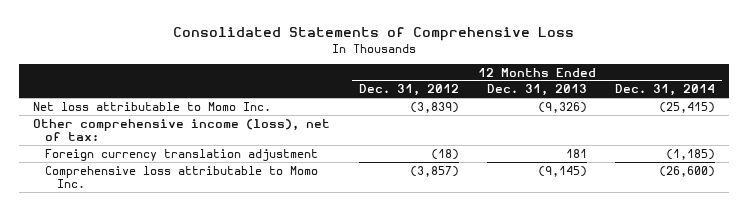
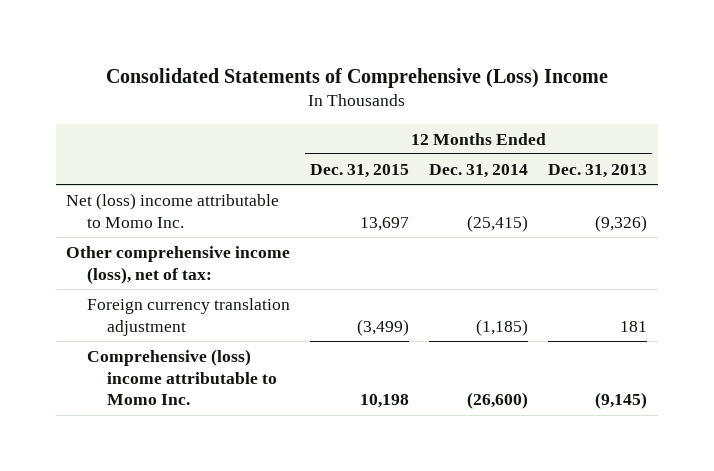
[173,27,575,42] Consolidated Statements of Comprehensive Loss -> [105,68,608,89] Consolidated Statements of Comprehensive (Loss) Income
[358,84,459,97] Dec. 31, 2012 -> none
none -> [310,163,410,178] Dec. 31, 2015
[33,101,272,111] Net loss attributable to Momo Inc. -> [66,192,280,228] Net (loss) income attributable to Momo Inc.
[44,165,318,189] Comprehensive loss attributable to Momo Inc. -> [86,348,278,406] Comprehensive (loss) income attributable to Momo Inc.

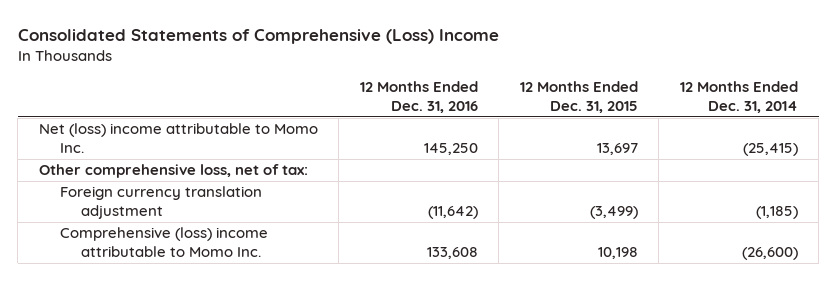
[548,163,648,178] Dec. 31, 2013 -> none
none -> [359,81,478,114] 12 Months Ended Dec. 31, 2016
[66,245,291,284] Other comprehensive income (loss), net of tax: -> [38,164,308,179] Other comprehensive loss, net of tax:

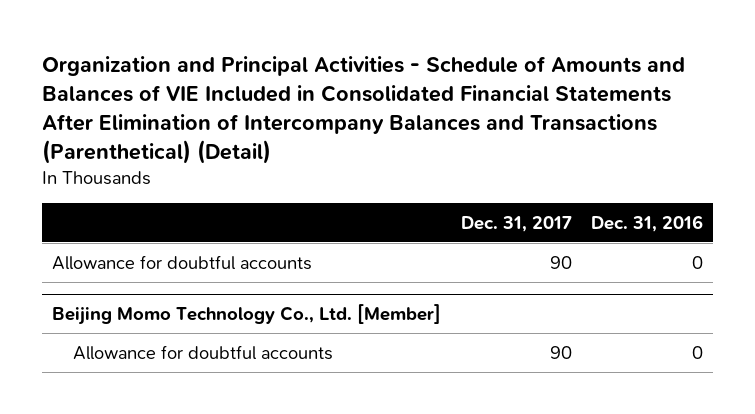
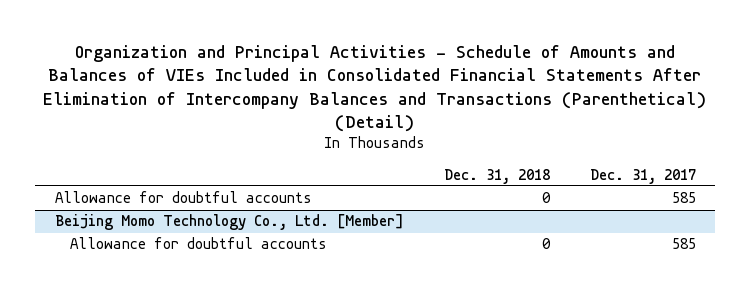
[42,55,686,164] Organization and Principal Activities - Schedule of Amounts and Balances of VIE Included in Consolidated Financial Statements After Elimination of Intercompany Balances and Transactions (Parenthetical) (Detail) -> [43,45,707,133] Organization and Principal Activities - Schedule of Amounts and Balances of VIEs Included in Consolidated Financial Statements After Elimination of Intercompany Balances and Transactions (Parenthetical) (Detail)
[591,214,704,232] Dec. 31, 2016 -> none
none -> [443,168,550,184] Dec. 31, 2018
[549,255,572,269] 90 -> [671,192,696,204] 585
[549,345,572,359] 90 -> [671,238,696,250] 585

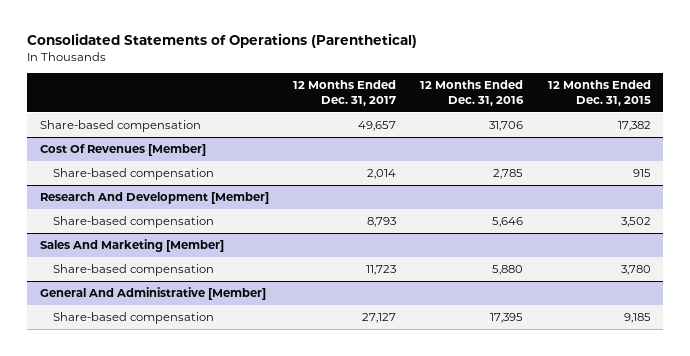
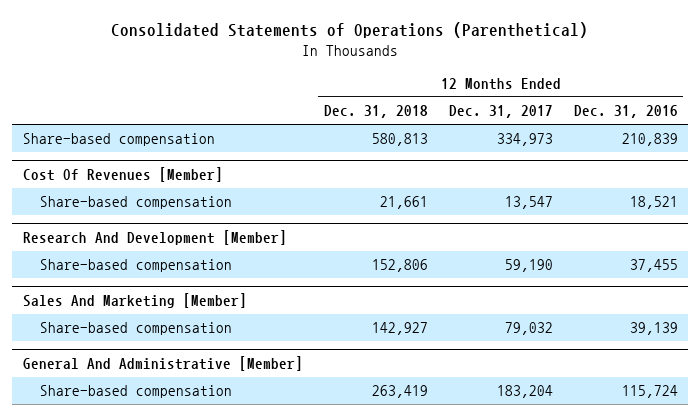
[547,79,651,106] 12 Months Ended Dec. 31, 2015 -> none
none -> [323,105,428,119] Dec. 31, 2018
[357,121,396,132] 49,657 -> [496,133,553,147] 334,973
[489,121,524,132] 31,706 -> [621,133,678,147] 210,839
[366,169,396,180] 2,014 -> [504,196,553,210] 13,547
[493,169,524,180] 2,785 -> [629,196,678,210] 18,521
[366,217,396,228] 8,793 -> [504,259,553,273] 59,190
[492,217,524,228] 5,646 -> [629,259,678,273] 37,455
[365,265,396,276] 11,723 -> [504,322,553,336] 79,032
[492,265,524,276] 5,880 -> [629,322,678,336] 39,139
[361,313,396,324] 27,127 -> [496,385,553,399] 183,204
[490,313,524,324] 17,395 -> [621,385,678,399] 115,724

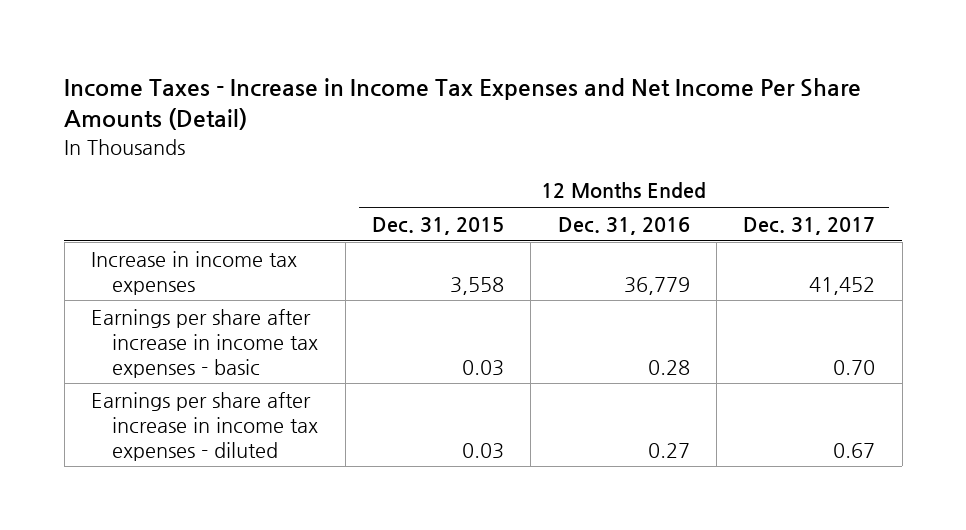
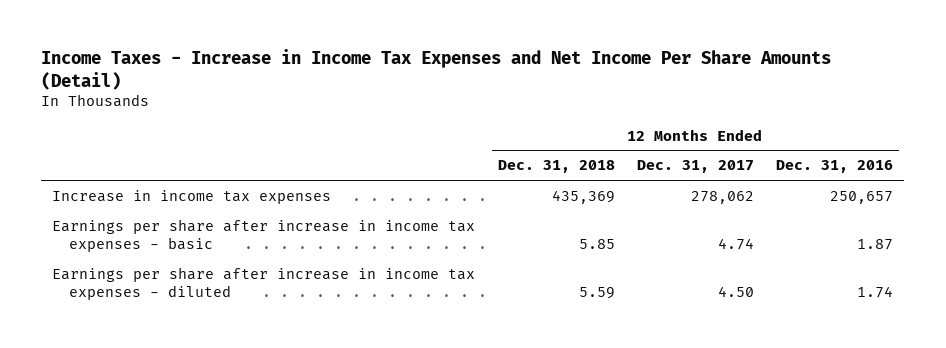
[371,216,504,235] Dec. 31, 2015 -> none
none -> [497,160,615,174] Dec. 31, 2018
[623,276,690,295] 36,779 -> [830,190,894,204] 250,657
[809,276,876,295] 41,452 -> [690,190,754,204] 278,062
[647,359,690,375] 0.28 -> [857,239,894,251] 1.87
[833,359,876,375] 0.70 -> [717,238,754,251] 4.74
[647,442,690,458] 0.27 -> [857,286,894,299] 1.74
[833,442,876,458] 0.67 -> [717,286,754,298] 4.50

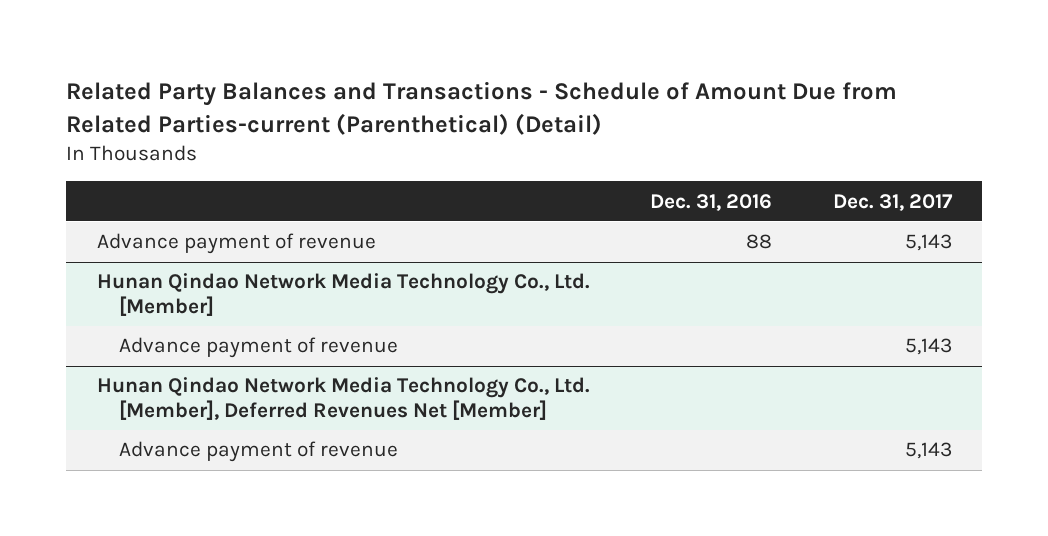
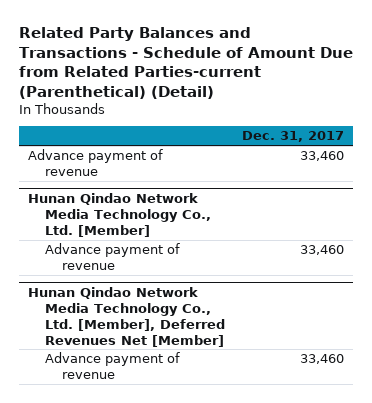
[650,193,773,211] Dec. 31, 2016 -> none
[904,234,952,252] 5,143 -> [300,151,345,162] 33,460
[904,338,952,356] 5,143 -> [300,245,345,256] 33,460
[904,442,952,460] 5,143 -> [300,354,345,365] 33,460

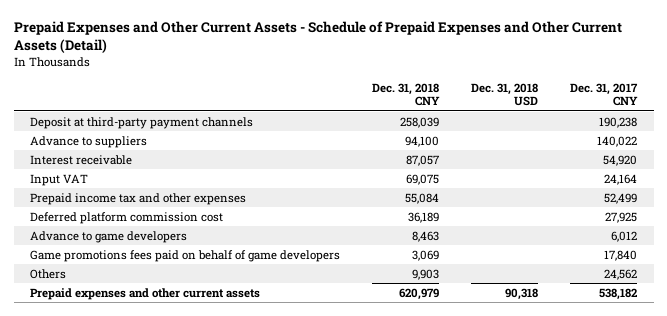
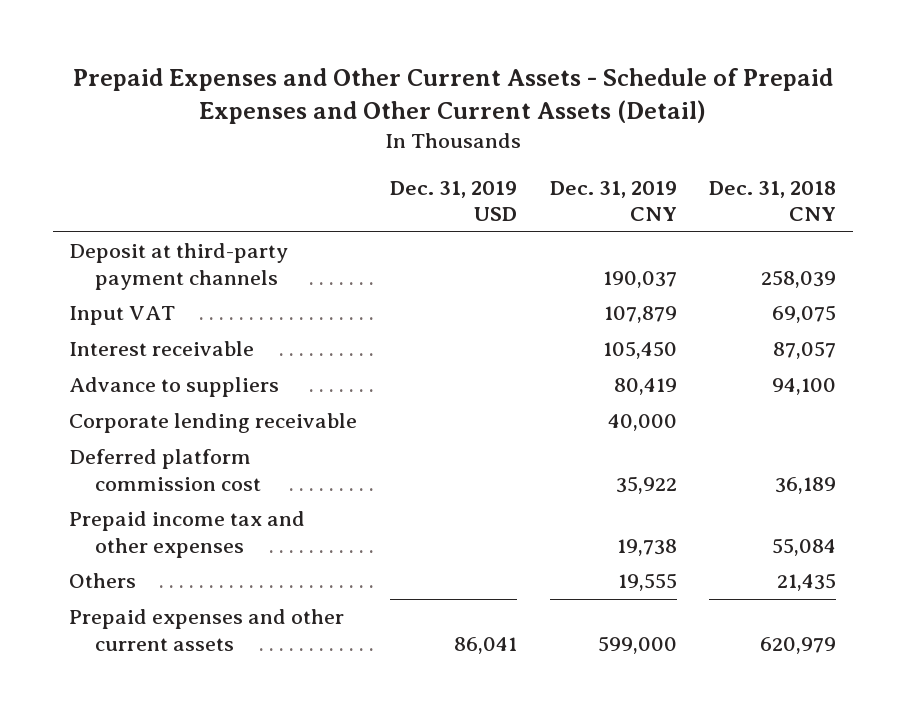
[471,82,539,107] Dec. 31, 2018 USD -> none
[570,82,639,107] Dec. 31, 2017 CNY -> none
none -> [390,180,518,222] Dec. 31, 2019 USD
none -> [549,180,677,222] Dec. 31, 2019 CNY
[29,154,132,165] Interest receivable -> [69,341,255,357] Interest receivable
[29,135,147,148] Advance to suppliers -> [69,377,280,398] Advance to suppliers
none -> [69,413,358,434] Corporate lending receivable
[29,230,187,243] Advance to game developers -> none
[29,249,340,262] Game promotions fees paid on behalf of game developers -> none
[29,192,246,205] Prepaid income tax and other expenses -> [69,511,306,558] Prepaid income tax and other expenses
[412,268,440,280] 9,903 -> [777,573,837,592] 21,435

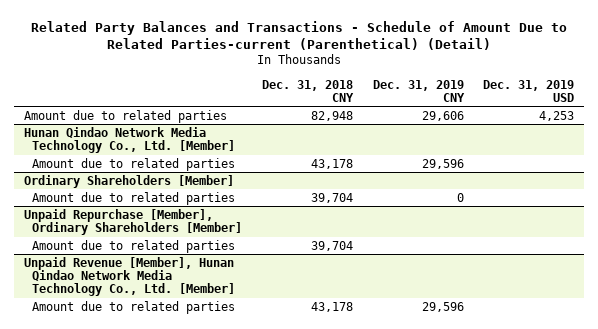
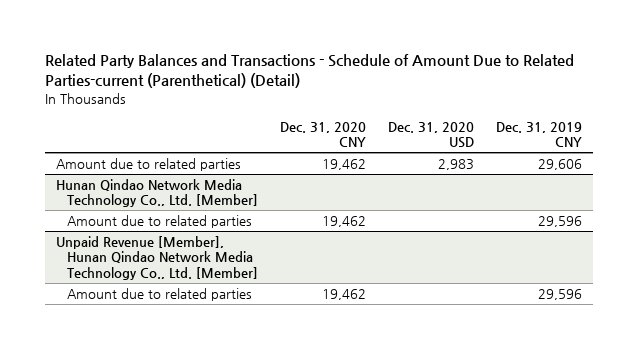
[261,79,354,102] Dec. 31, 2018 CNY -> none
[483,79,575,102] Dec. 31, 2019 USD -> none
none -> [279,122,366,148] Dec. 31, 2020 CNY
none -> [387,122,474,149] Dec. 31, 2020 USD
[24,174,235,188] Ordinary Shareholders [Member] -> none
[32,191,236,205] Amount due to related parties -> none
[24,208,243,236] Unpaid Repurchase [Member], Ordinary Shareholders [Member] -> none
[32,239,236,253] Amount due to related parties -> none

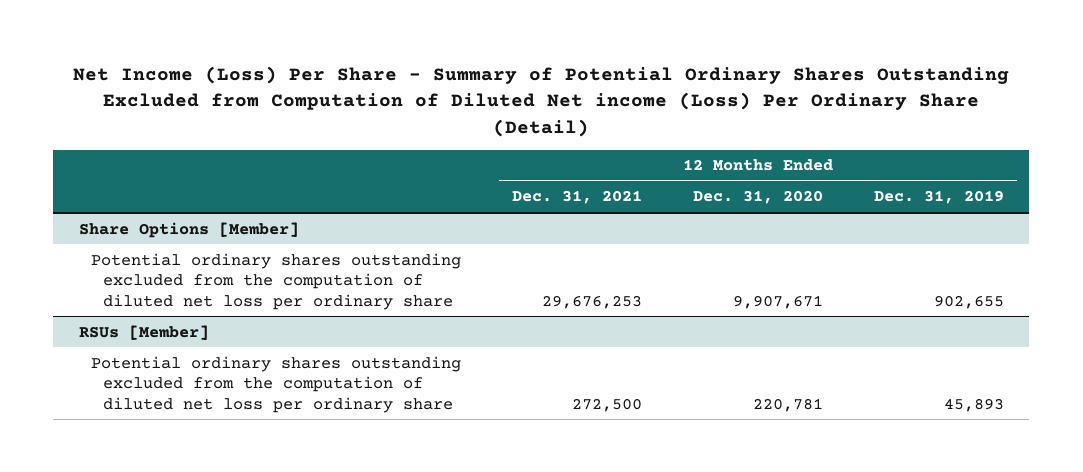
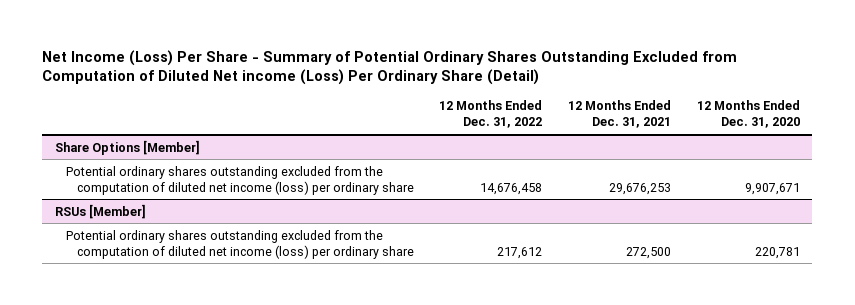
[873,190,1004,205] Dec. 31, 2019 -> none
none -> [439,100,543,129] 12 Months Ended Dec. 31, 2022
[90,252,461,310] Potential ordinary shares outstanding excluded from the computation of diluted net loss per ordinary share -> [66,165,414,195] Potential ordinary shares outstanding excluded from the computation of diluted net income (loss) per ordinary share
[90,355,461,413] Potential ordinary shares outstanding excluded from the computation of diluted net loss per ordinary share -> [66,229,414,259] Potential ordinary shares outstanding excluded from the computation of diluted net income (loss) per ordinary share

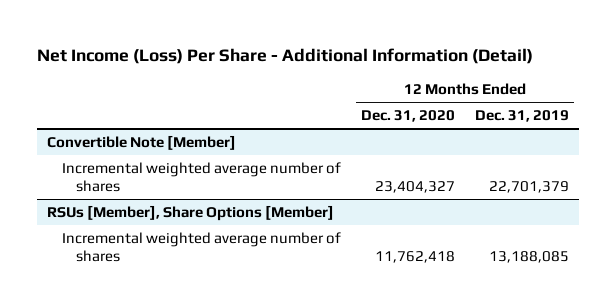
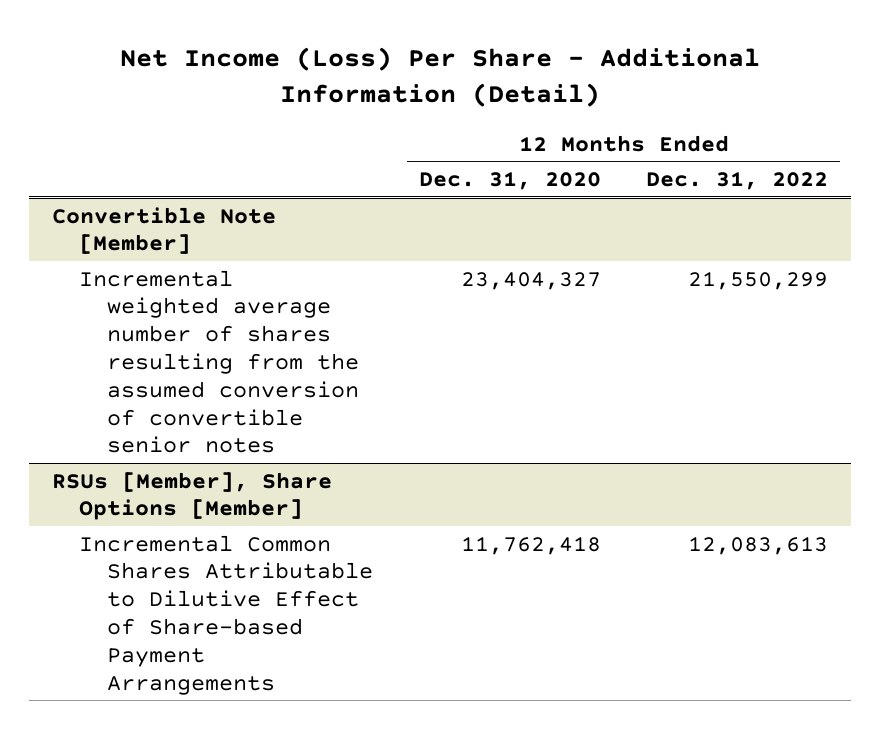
[474,110,569,123] Dec. 31, 2019 -> none
none -> [646,170,829,190] Dec. 31, 2022
[61,161,341,193] Incremental weighted average number of shares -> [79,269,360,454] Incremental weighted average number of shares resulting from the assumed conversion of convertible senior notes
[61,231,341,263] Incremental weighted average number of shares -> [79,534,374,695] Incremental Common Shares Attributable to Dilutive Effect of Share-based Payment Arrangements

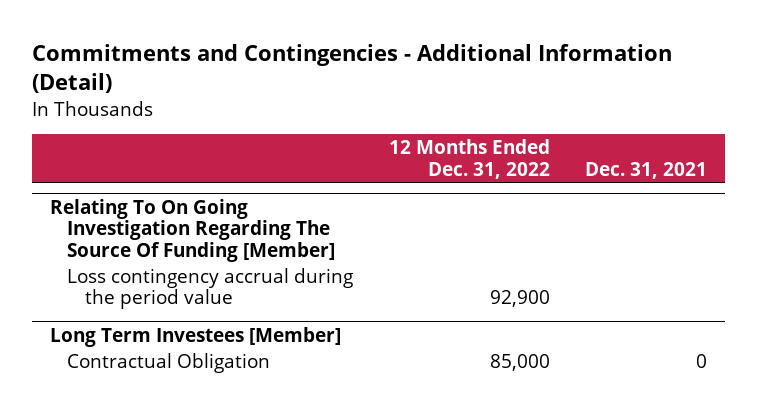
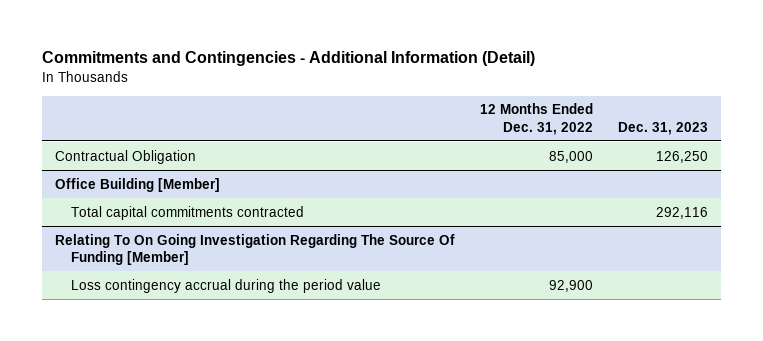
[585,161,708,179] Dec. 31, 2021 -> none
none -> [618,121,709,135] Dec. 31, 2023
none -> [54,149,196,164] Contractual Obligation
none -> [54,177,220,192] Office Building [Member]
none -> [70,205,304,220] Total capital commitments contracted
[50,326,342,347] Long Term Investees [Member] -> none
[67,352,271,373] Contractual Obligation -> none

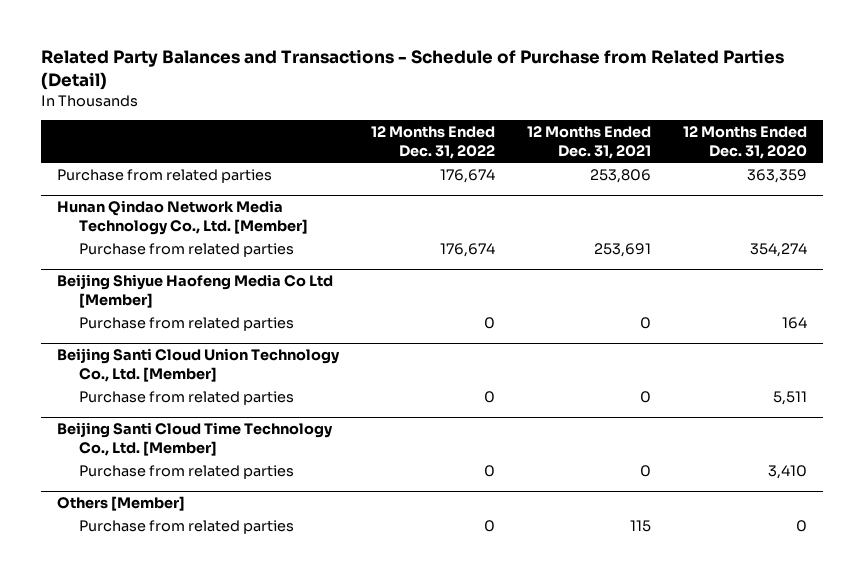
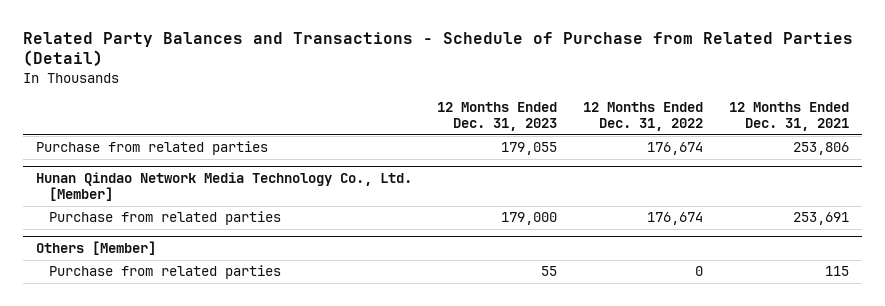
[682,126,807,159] 12 Months Ended Dec. 31, 2020 -> none
none -> [437,102,558,132] 12 Months Ended Dec. 31, 2023
[56,274,333,308] Beijing Shiyue Haofeng Media Co Ltd [Member] -> none
[78,316,294,331] Purchase from related parties -> none
[56,348,340,382] Beijing Santi Cloud Union Technology Co., Ltd. [Member] -> none
[78,390,294,405] Purchase from related parties -> none
[56,422,333,456] Beijing Santi Cloud Time Technology Co., Ltd. [Member] -> none
[78,464,294,479] Purchase from related parties -> none

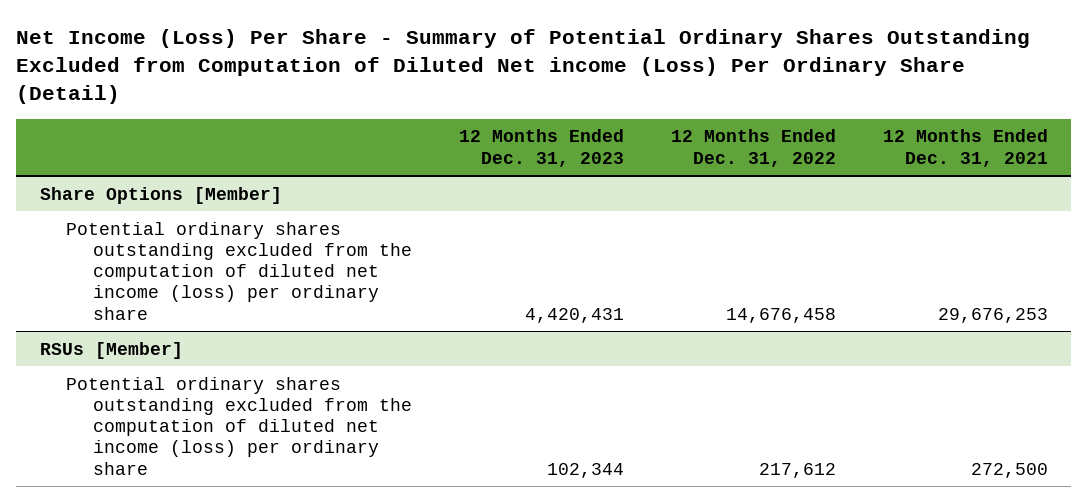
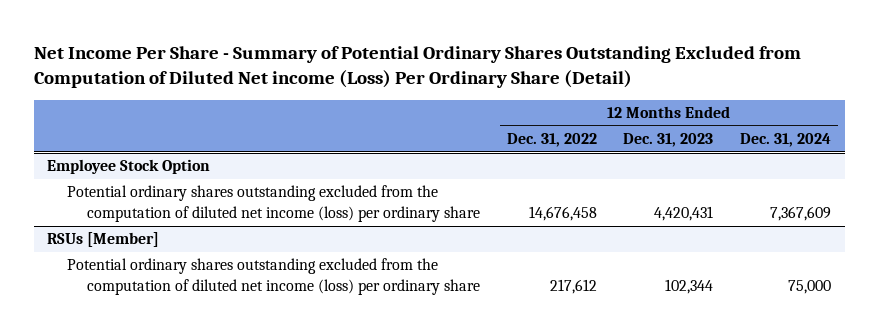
[16,29,1031,105] Net Income (Loss) Per Share - Summary of Potential Ordinary Shares Outstanding Excluded from Computation of Diluted Net income (Loss) Per Ordinary Share (Detail) -> [33,45,801,88] Net Income Per Share - Summary of Potential Ordinary Shares Outstanding Excluded from Computation of Diluted Net income (Loss) Per Ordinary Share (Detail)
[882,129,1048,167] 12 Months Ended Dec. 31, 2021 -> none
none -> [740,133,832,148] Dec. 31, 2024
[39,186,282,204] Share Options [Member] -> [47,159,211,175] Employee Stock Option

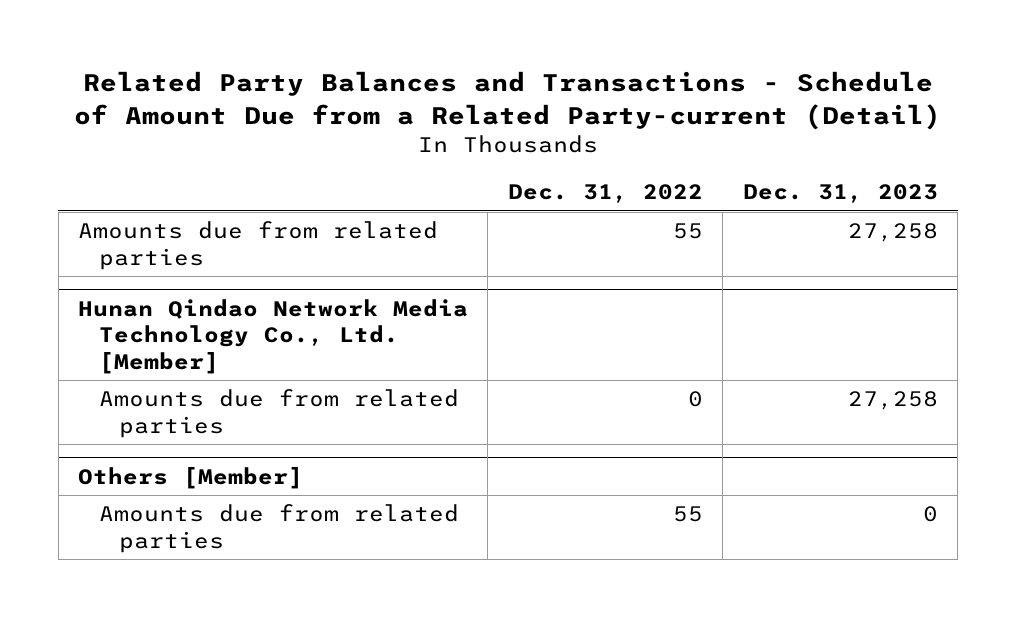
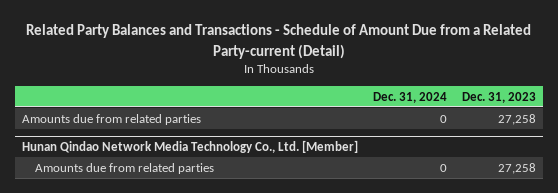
[507,184,703,204] Dec. 31, 2022 -> none
none -> [373,91,448,103] Dec. 31, 2024
[77,466,303,489] Others [Member] -> none
[98,504,459,553] Amounts due from related parties -> none

